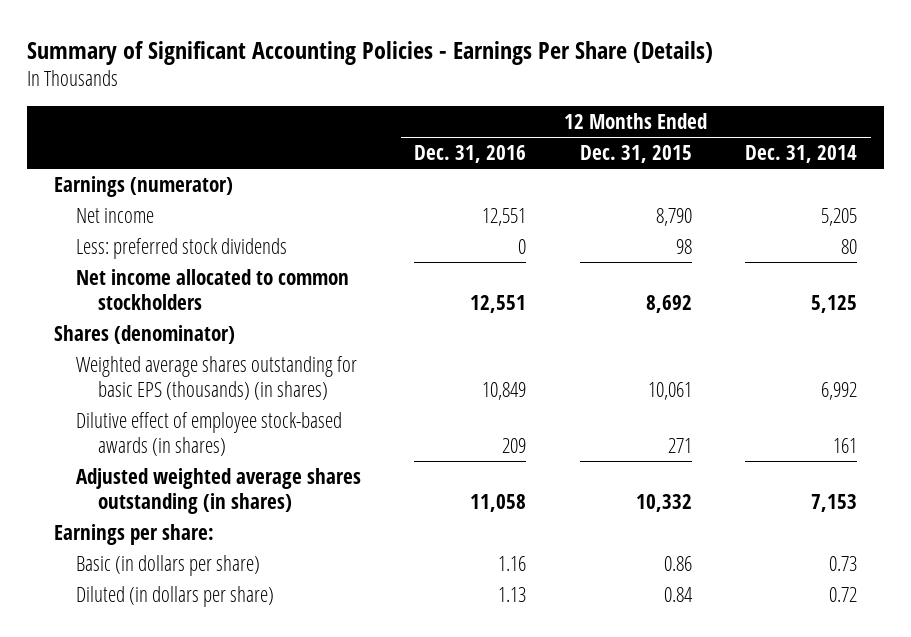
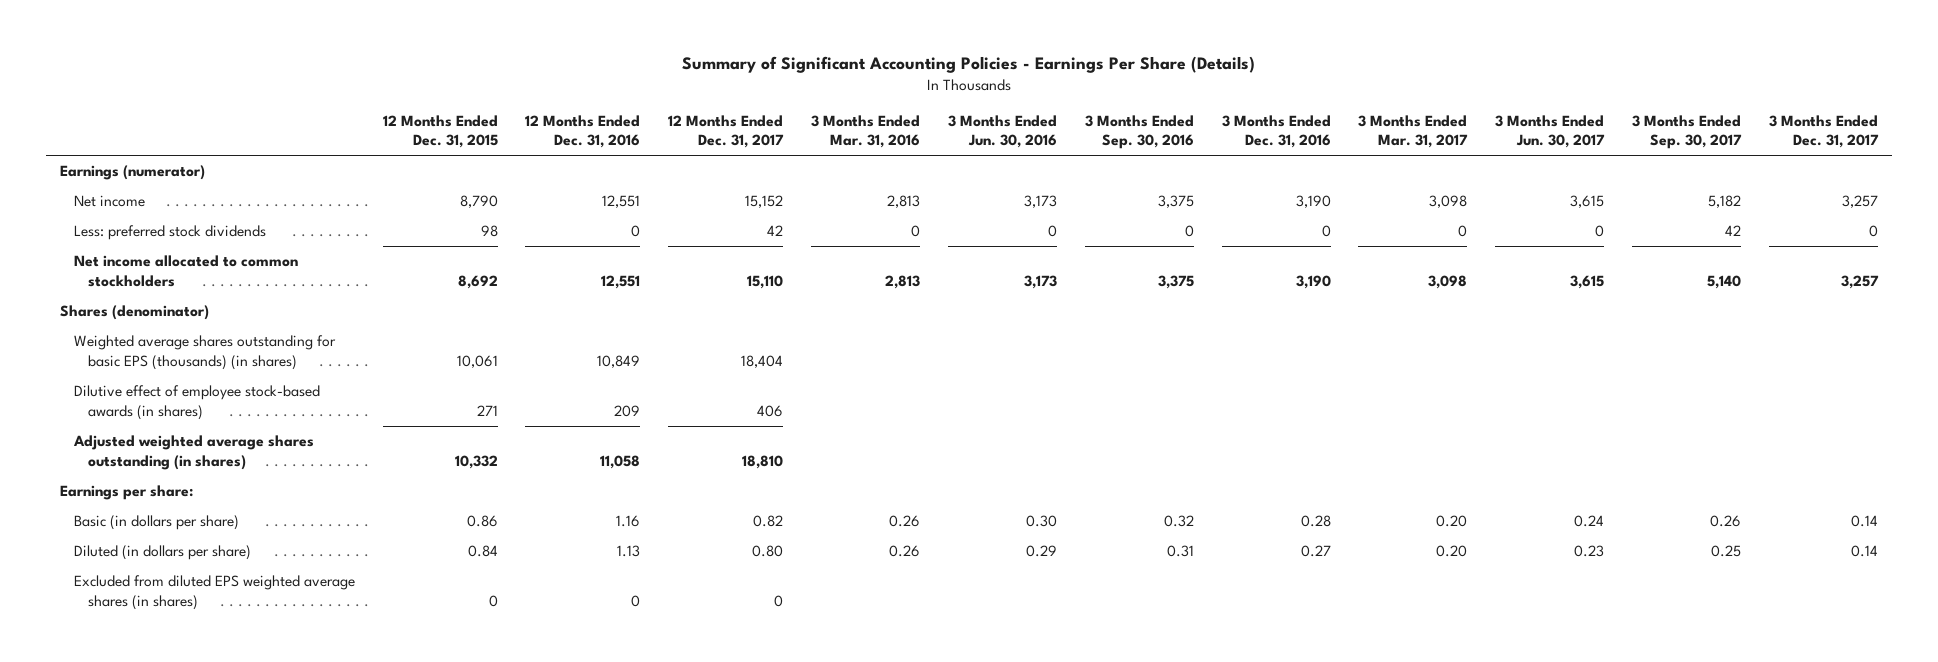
[745,144,858,163] Dec. 31, 2014 -> none
none -> [668,114,785,149] 12 Months Ended Dec. 31, 2017
none -> [811,114,921,149] 3 Months Ended Mar. 31, 2016
none -> [947,114,1057,149] 3 Months Ended Jun. 30, 2016
none -> [1084,114,1194,150] 3 Months Ended Sep. 30, 2016
none -> [1221,114,1331,149] 3 Months Ended Dec. 31, 2016
none -> [1358,114,1469,149] 3 Months Ended Mar. 31, 2017
none -> [1495,114,1606,149] 3 Months Ended Jun. 30, 2017
none -> [1632,114,1743,150] 3 Months Ended Sep. 30, 2017
none -> [1768,114,1879,149] 3 Months Ended Dec. 31, 2017
none -> [73,575,355,610] Excluded from diluted EPS weighted average shares (in shares)

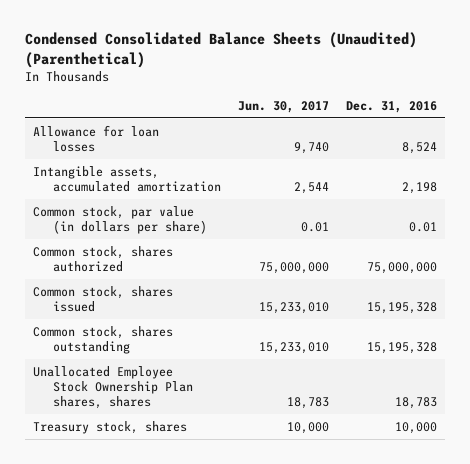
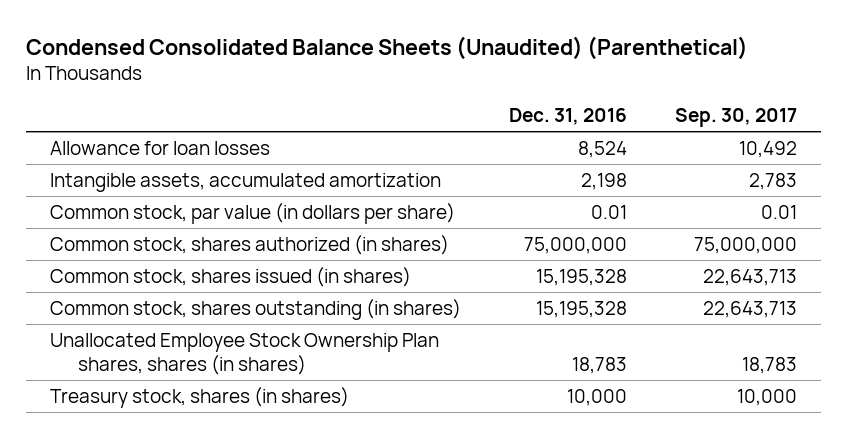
[237,100,329,113] Jun. 30, 2017 -> none
none -> [674,108,797,128] Sep. 30, 2017
[33,245,174,272] Common stock, shares authorized -> [49,234,449,255] Common stock, shares authorized (in shares)
[33,285,174,312] Common stock, shares issued -> [49,266,411,287] Common stock, shares issued (in shares)
[33,325,174,354] Common stock, shares outstanding -> [49,298,461,320] Common stock, shares outstanding (in shares)
[33,365,193,409] Unallocated Employee Stock Ownership Plan shares, shares -> [49,332,439,375] Unallocated Employee Stock Ownership Plan shares, shares (in shares)
[33,420,188,434] Treasury stock, shares -> [49,386,349,408] Treasury stock, shares (in shares)

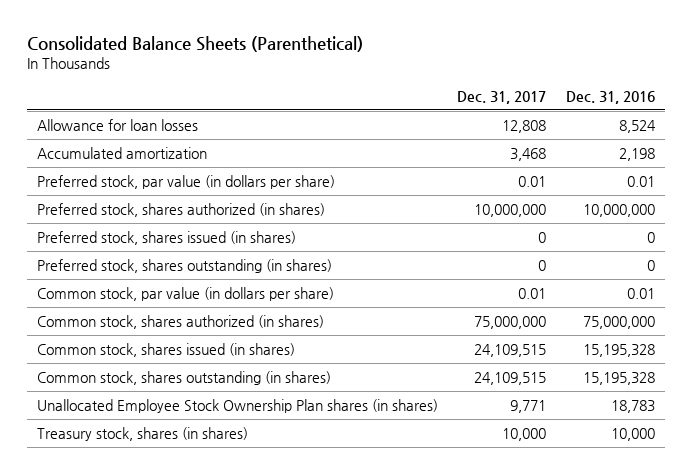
[25,36,748,61] Condensed Consolidated Balance Sheets (Unaudited) (Parenthetical) -> [26,36,363,53] Consolidated Balance Sheets (Parenthetical)
[674,108,797,128] Sep. 30, 2017 -> none
none -> [457,91,547,105] Dec. 31, 2017
[49,172,441,192] Intangible assets, accumulated amortization -> [36,146,207,159] Accumulated amortization
none -> [36,174,335,189] Preferred stock, par value (in dollars per share)
none -> [36,202,325,217] Preferred stock, shares authorized (in shares)
none -> [36,230,296,245] Preferred stock, shares issued (in shares)
none -> [36,258,332,273] Preferred stock, shares outstanding (in shares)
[49,332,439,375] Unallocated Employee Stock Ownership Plan shares, shares (in shares) -> [36,398,438,413] Unallocated Employee Stock Ownership Plan shares (in shares)

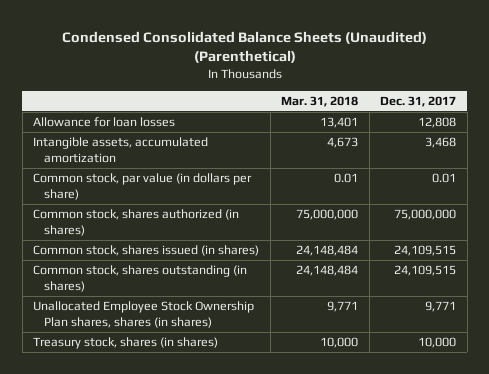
[26,36,363,53] Consolidated Balance Sheets (Parenthetical) -> [61,30,427,64] Condensed Consolidated Balance Sheets (Unaudited) (Parenthetical)
[566,91,656,105] Dec. 31, 2016 -> none
none -> [281,95,359,107] Mar. 31, 2018
[36,174,335,189] Preferred stock, par value (in dollars per share) -> none
[36,202,325,217] Preferred stock, shares authorized (in shares) -> none
[36,230,296,245] Preferred stock, shares issued (in shares) -> none
[36,258,332,273] Preferred stock, shares outstanding (in shares) -> none
[36,146,207,159] Accumulated amortization -> [33,136,209,163] Intangible assets, accumulated amortization
[36,398,438,413] Unallocated Employee Stock Ownership Plan shares (in shares) -> [33,300,255,328] Unallocated Employee Stock Ownership Plan shares, shares (in shares)

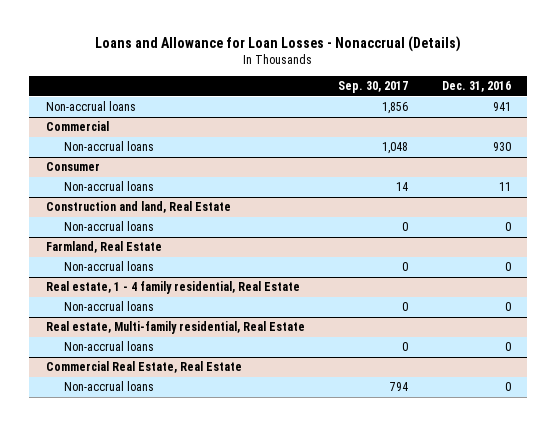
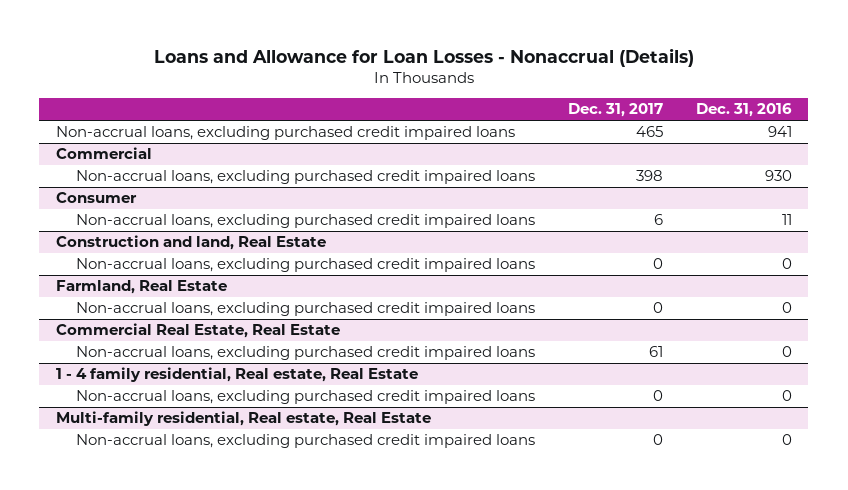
[338,81,409,94] Sep. 30, 2017 -> none
none -> [567,103,663,118] Dec. 31, 2017
[45,101,136,112] Non-accrual loans -> [55,126,515,141] Non-accrual loans, excluding purchased credit impaired loans
[63,141,154,152] Non-accrual loans -> [75,170,535,185] Non-accrual loans, excluding purchased credit impaired loans
[63,181,154,192] Non-accrual loans -> [75,214,535,229] Non-accrual loans, excluding purchased credit impaired loans
[63,221,154,232] Non-accrual loans -> [75,258,535,273] Non-accrual loans, excluding purchased credit impaired loans
[45,281,300,295] Real estate, 1 - 4 family residential, Real Estate -> none
[63,301,154,312] Non-accrual loans -> none
[45,321,305,335] Real estate, Multi-family residential, Real Estate -> none
[63,341,154,352] Non-accrual loans -> none
[63,261,154,272] Non-accrual loans -> [75,302,535,317] Non-accrual loans, excluding purchased credit impaired loans
[63,381,154,392] Non-accrual loans -> [75,346,535,361] Non-accrual loans, excluding purchased credit impaired loans
none -> [55,367,418,383] 1 - 4 family residential, Real estate, Real Estate
none -> [75,390,535,405] Non-accrual loans, excluding purchased credit impaired loans
none -> [55,411,431,427] Multi-family residential, Real estate, Real Estate
none -> [75,434,535,449] Non-accrual loans, excluding purchased credit impaired loans

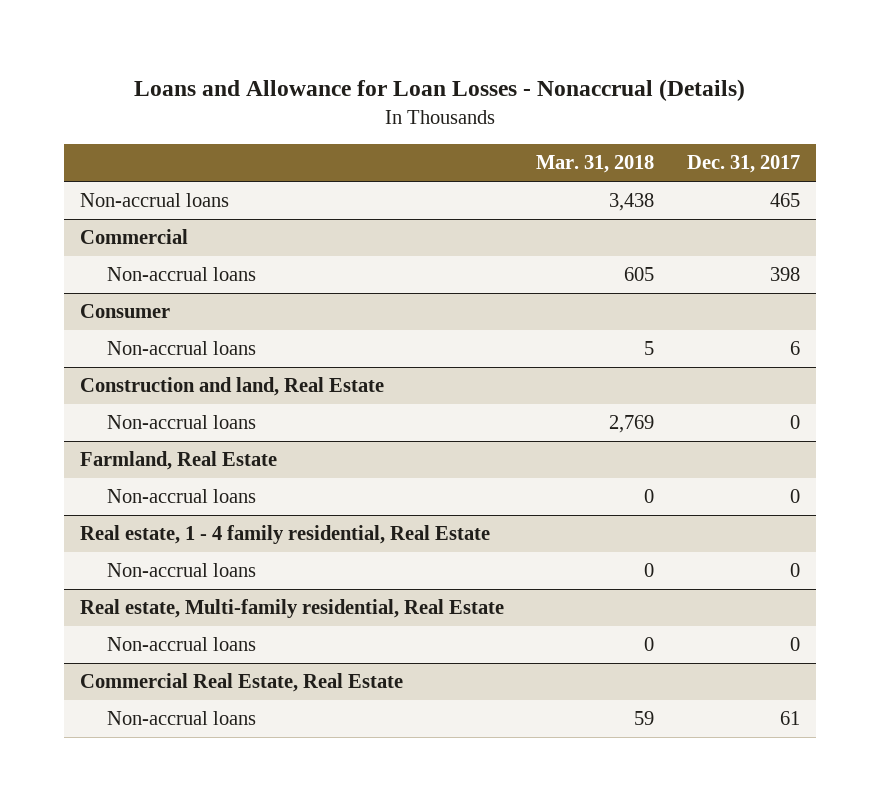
[695,103,792,118] Dec. 31, 2016 -> none
none -> [536,155,655,174] Mar. 31, 2018
[55,126,515,141] Non-accrual loans, excluding purchased credit impaired loans -> [80,193,230,208] Non-accrual loans
[75,170,535,185] Non-accrual loans, excluding purchased credit impaired loans -> [107,267,257,282] Non-accrual loans
[75,214,535,229] Non-accrual loans, excluding purchased credit impaired loans -> [107,341,257,356] Non-accrual loans
[75,258,535,273] Non-accrual loans, excluding purchased credit impaired loans -> [107,415,257,430] Non-accrual loans
[75,302,535,317] Non-accrual loans, excluding purchased credit impaired loans -> [107,489,257,504] Non-accrual loans
none -> [80,525,491,545] Real estate, 1 - 4 family residential, Real Estate
none -> [107,563,257,578] Non-accrual loans
none -> [80,599,505,619] Real estate, Multi-family residential, Real Estate
none -> [107,637,257,652] Non-accrual loans
[55,367,418,383] 1 - 4 family residential, Real estate, Real Estate -> none
[75,390,535,405] Non-accrual loans, excluding purchased credit impaired loans -> none
[55,411,431,427] Multi-family residential, Real estate, Real Estate -> none
[75,434,535,449] Non-accrual loans, excluding purchased credit impaired loans -> none
[75,346,535,361] Non-accrual loans, excluding purchased credit impaired loans -> [107,711,257,726] Non-accrual loans

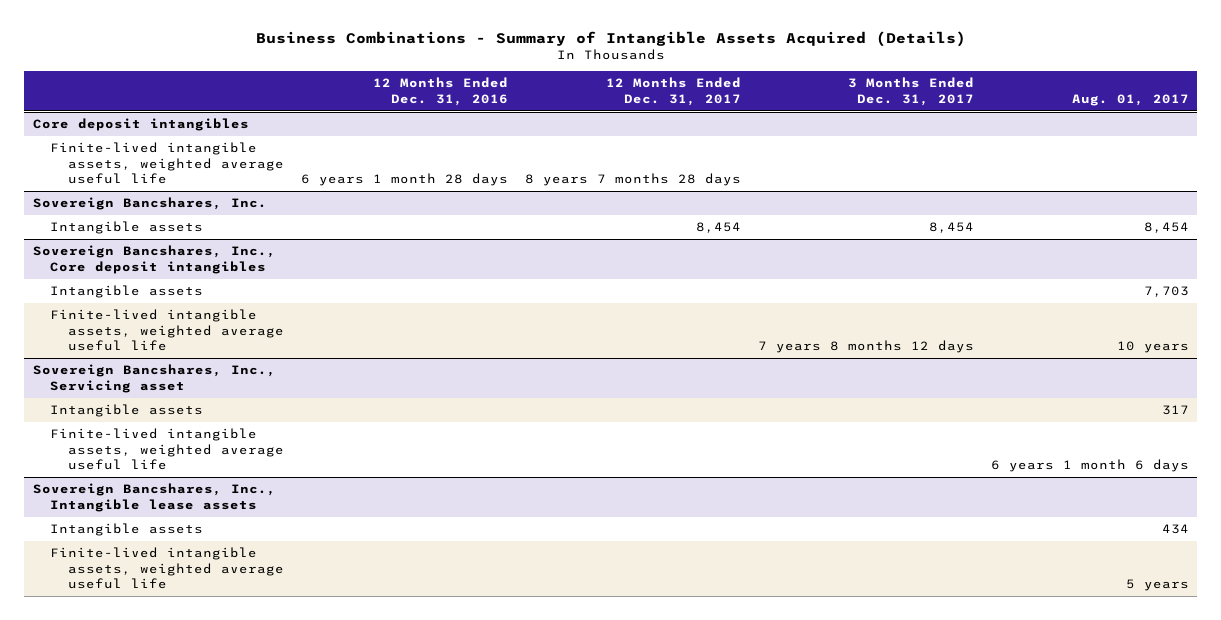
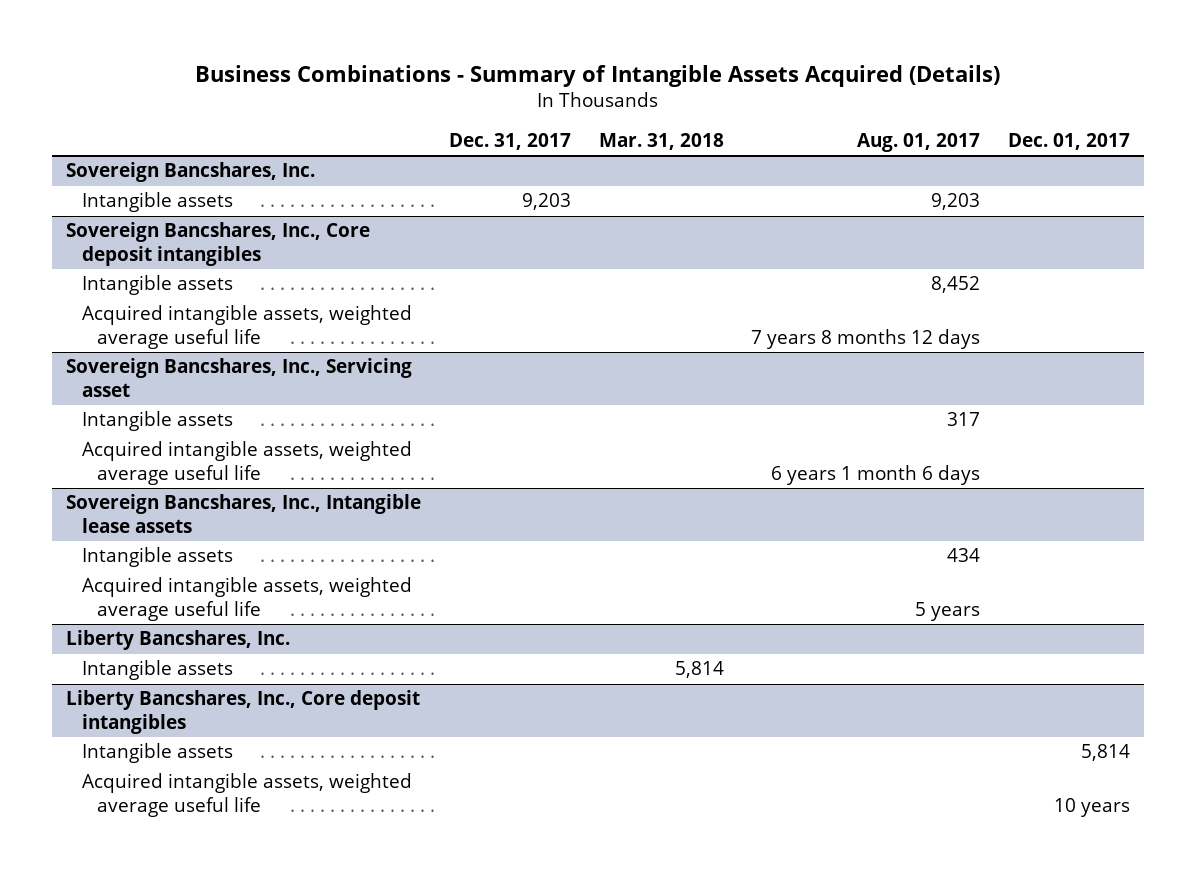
[372,77,508,106] 12 Months Ended Dec. 31, 2016 -> none
[605,77,741,106] 12 Months Ended Dec. 31, 2017 -> none
[847,77,974,106] 3 Months Ended Dec. 31, 2017 -> none
none -> [448,133,571,151] Dec. 31, 2017
none -> [598,133,724,151] Mar. 31, 2018
none -> [1008,133,1131,151] Dec. 01, 2017
[32,118,249,132] Core deposit intangibles -> none
[50,142,284,185] Finite-lived intangible assets, weighted average useful life -> none
[1143,222,1189,234] 8,454 -> [931,193,981,211] 9,203
[1143,286,1189,298] 7,703 -> [931,276,981,294] 8,452
[50,309,284,352] Finite-lived intangible assets, weighted average useful life -> [81,305,412,350] Acquired intangible assets, weighted average useful life
[1116,341,1189,354] 10 years -> [751,329,981,350] 7 years 8 months 12 days
[50,428,284,471] Finite-lived intangible assets, weighted average useful life -> [81,441,412,486] Acquired intangible assets, weighted average useful life
[50,547,284,590] Finite-lived intangible assets, weighted average useful life -> [81,577,412,622] Acquired intangible assets, weighted average useful life
none -> [66,630,291,651] Liberty Bancshares, Inc.
none -> [81,660,233,681] Intangible assets
none -> [66,690,421,735] Liberty Bancshares, Inc., Core deposit intangibles
none -> [81,743,233,764] Intangible assets
none -> [81,773,412,818] Acquired intangible assets, weighted average useful life

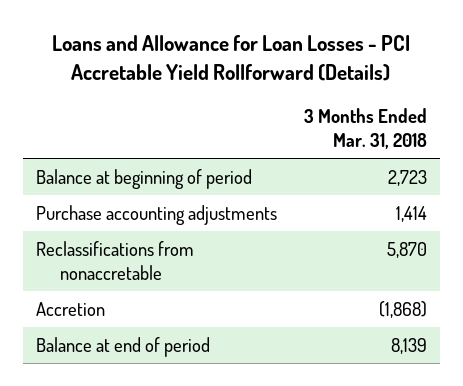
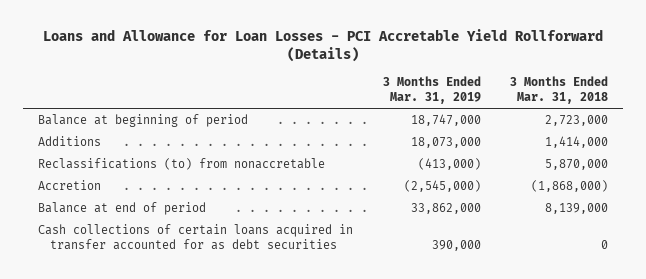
none -> [382,75,481,105] 3 Months Ended Mar. 31, 2019
[36,204,278,225] Purchase accounting adjustments -> none
[387,169,427,186] 2,723 -> [545,115,609,127] 2,723,000
none -> [37,136,101,147] Additions
[36,240,195,280] Reclassifications from nonaccretable -> [37,158,325,171] Reclassifications (to) from nonaccretable
[386,241,427,258] 5,870 -> [545,159,609,171] 5,870,000
[378,300,427,318] (1,868) -> [531,180,609,193] (1,868,000)
[390,337,427,354] 8,139 -> [545,203,609,215] 8,139,000
none -> [37,224,353,251] Cash collections of certain loans acquired in transfer accounted for as debt securities

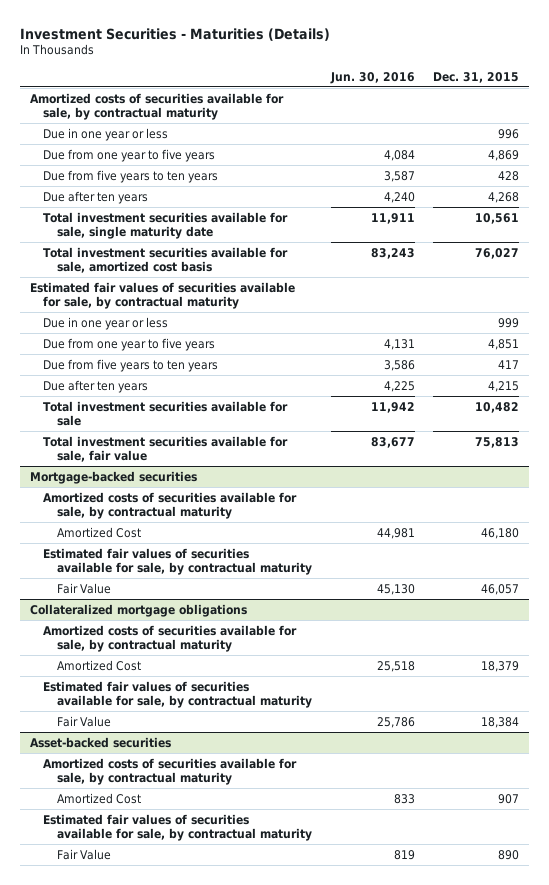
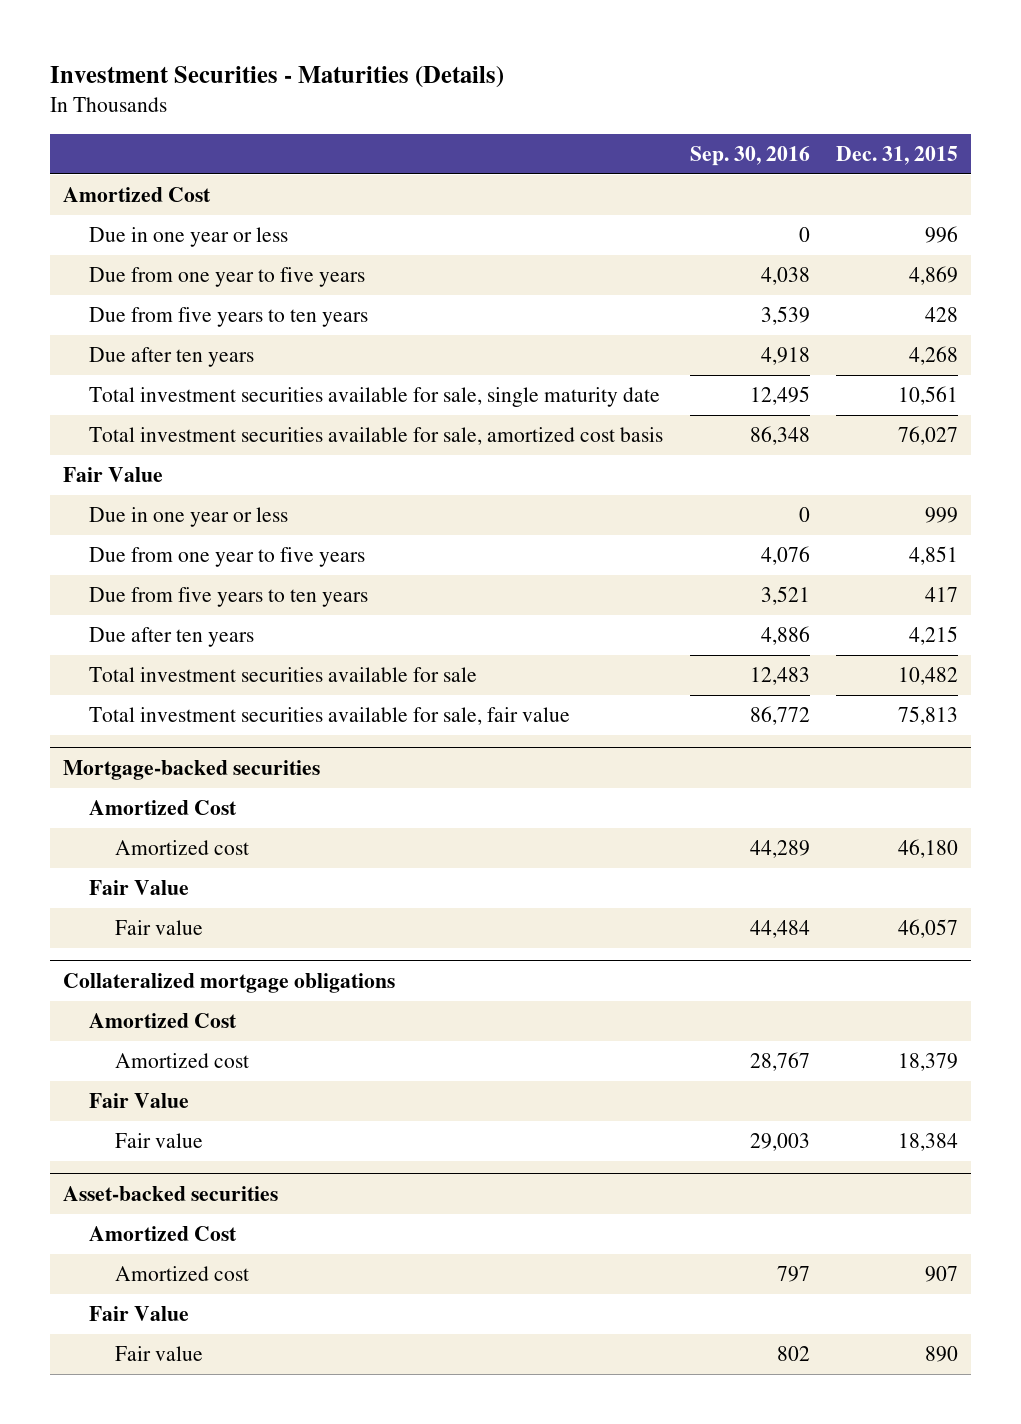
[329,71,415,84] Jun. 30, 2016 -> none
none -> [689,145,810,166] Sep. 30, 2016
[29,92,284,120] Amortized costs of securities available for sale, by contractual maturity -> [63,187,212,203] Amortized Cost
[29,281,295,309] Estimated fair values of securities available for sale, by contractual maturity -> [63,467,164,483] Fair Value
[43,491,298,519] Amortized costs of securities available for sale, by contractual maturity -> [89,800,238,816] Amortized Cost
[56,526,141,538] Amortized Cost -> [114,840,249,856] Amortized cost
[43,547,312,575] Estimated fair values of securities available for sale, by contractual maturity -> [89,880,190,896] Fair Value
[56,582,111,594] Fair Value -> [114,920,203,936] Fair value
[43,624,298,652] Amortized costs of securities available for sale, by contractual maturity -> [89,1013,238,1029] Amortized Cost
[56,659,141,671] Amortized Cost -> [114,1053,249,1069] Amortized cost
[43,680,312,708] Estimated fair values of securities available for sale, by contractual maturity -> [89,1093,190,1109] Fair Value
[56,715,111,727] Fair Value -> [114,1133,203,1149] Fair value
[43,757,298,785] Amortized costs of securities available for sale, by contractual maturity -> [89,1226,238,1242] Amortized Cost
[56,792,141,804] Amortized Cost -> [114,1266,249,1282] Amortized cost
[43,813,312,841] Estimated fair values of securities available for sale, by contractual maturity -> [89,1306,190,1322] Fair Value
[56,848,111,860] Fair Value -> [114,1346,203,1362] Fair value

